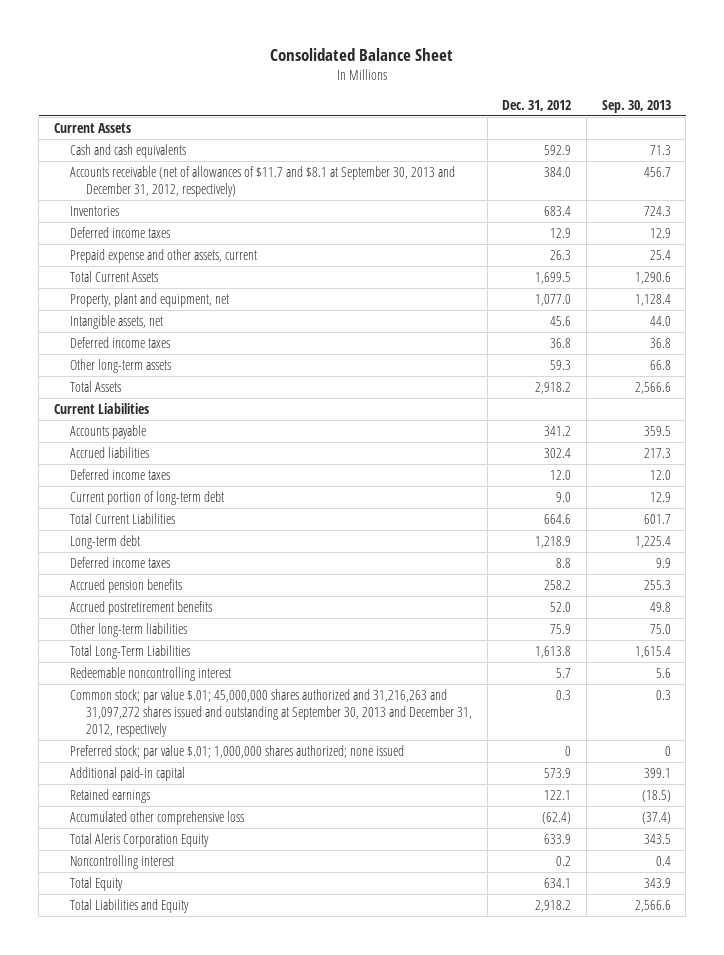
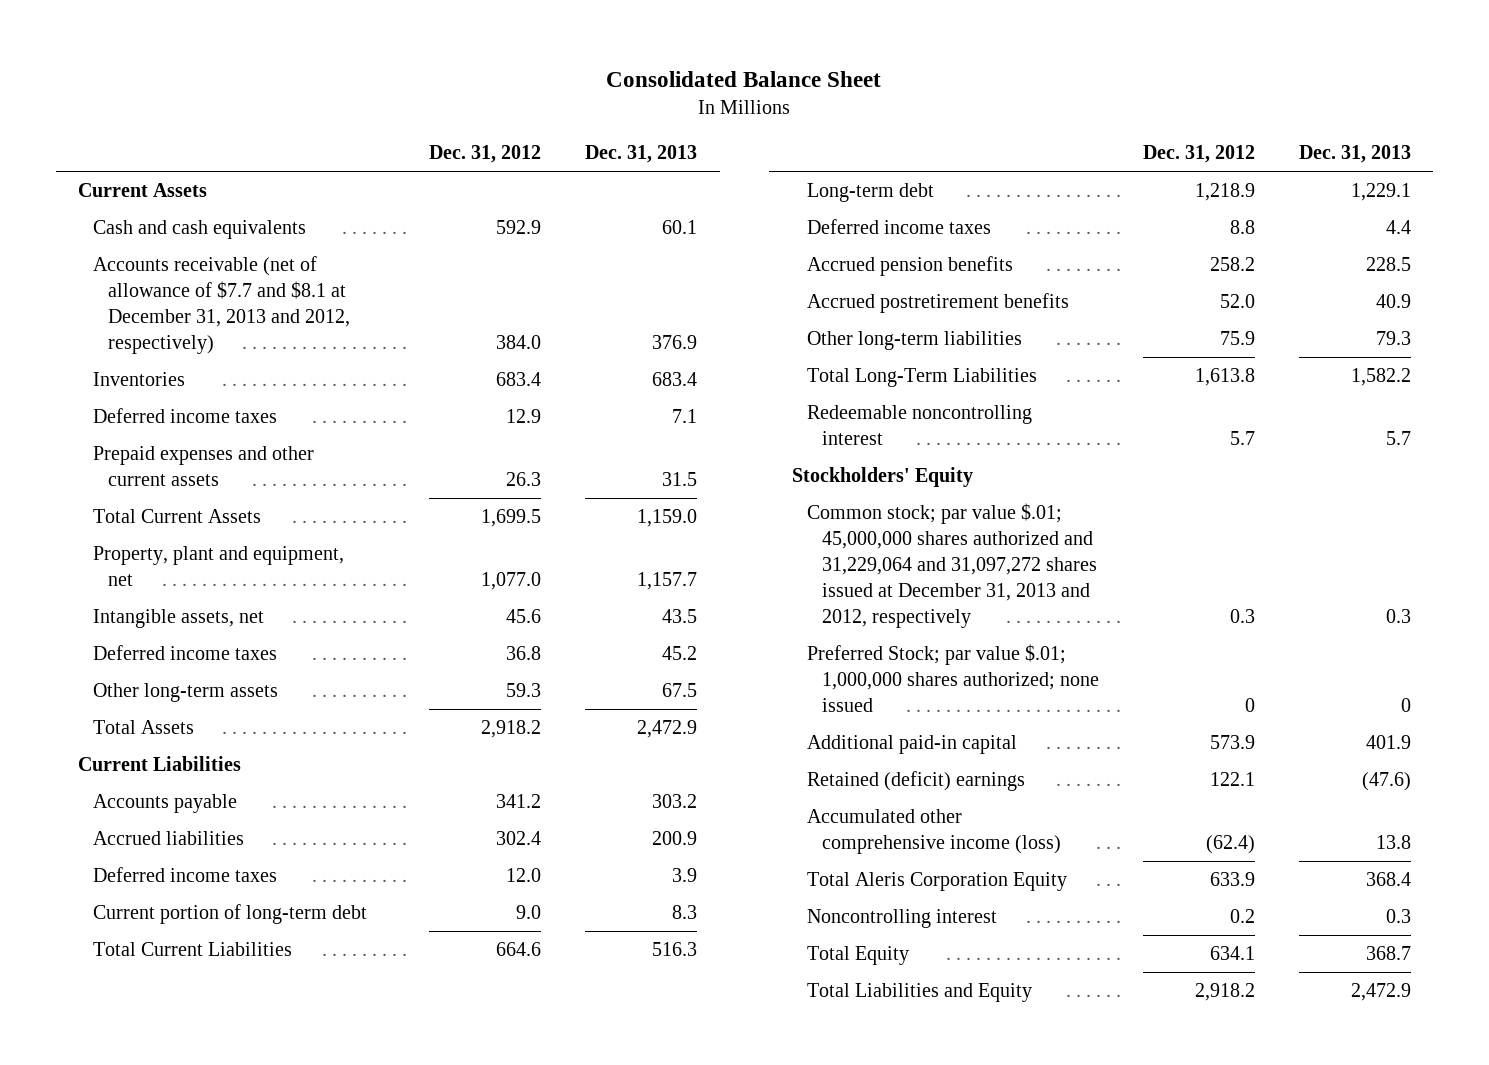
[601,100,671,114] Sep. 30, 2013 -> none
none -> [585,144,698,163] Dec. 31, 2013
[70,165,456,198] Accounts receivable (net of allowances of $11.7 and $8.1 at September 30, 2013 and December 31, 2012, respectively) -> [92,256,350,354] Accounts receivable (net of allowance of $7.7 and $8.1 at December 31, 2013 and 2012, respectively)
[70,248,258,263] Prepaid expense and other assets, current -> [92,446,314,486] Prepaid expenses and other current assets
none -> [791,467,973,488] Stockholders' Equity
[70,688,473,738] Common stock; par value $.01; 45,000,000 shares authorized and 31,216,263 and 31,097,272 shares issued and outstanding at September 30, 2013 and December 31, 2012, respectively -> [806,503,1097,628] Common stock; par value $.01; 45,000,000 shares authorized and 31,229,064 and 31,097,272 shares issued at December 31, 2013 and 2012, respectively
[70,744,405,759] Preferred stock; par value $.01; 1,000,000 shares authorized; none issued -> [806,644,1099,712] Preferred Stock; par value $.01; 1,000,000 shares authorized; none issued
[70,788,151,803] Retained earnings -> [806,771,1025,792] Retained (deficit) earnings
[70,810,245,825] Accumulated other comprehensive loss -> [806,809,1061,854] Accumulated other comprehensive income (loss)

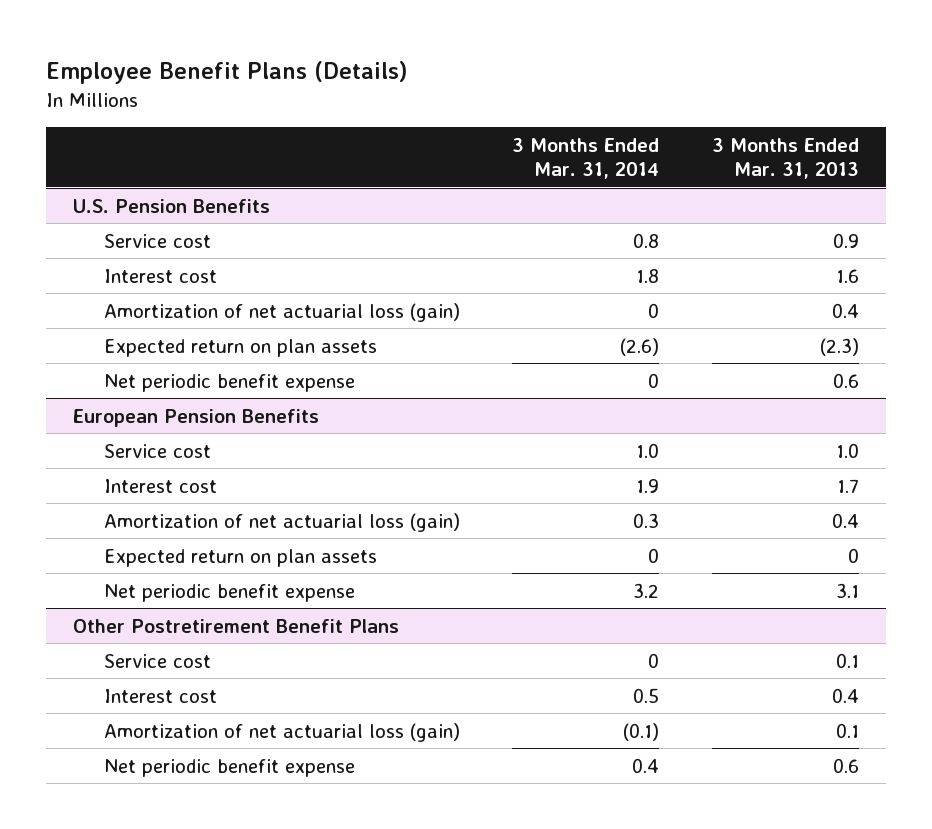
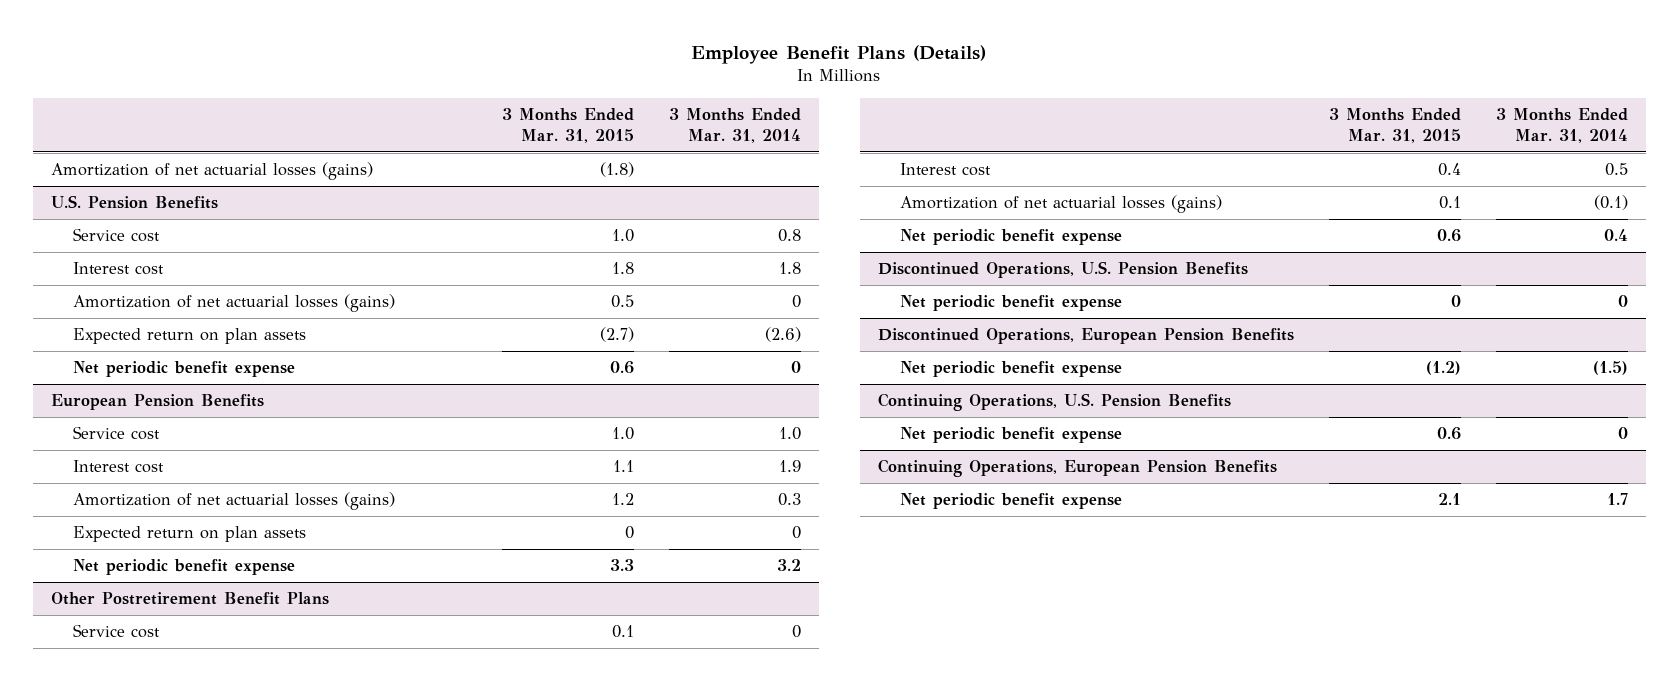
[712,138,860,180] 3 Months Ended Mar. 31, 2013 -> none
none -> [501,107,634,144] 3 Months Ended Mar. 31, 2015
none -> [50,162,373,181] Amortization of net actuarial losses (gains)
[103,302,460,322] Amortization of net actuarial loss (gain) -> [72,294,395,313] Amortization of net actuarial losses (gains)
[103,512,460,532] Amortization of net actuarial loss (gain) -> [72,492,395,511] Amortization of net actuarial losses (gains)
[103,722,460,742] Amortization of net actuarial loss (gain) -> [900,195,1223,214] Amortization of net actuarial losses (gains)
none -> [877,261,1248,279] Discontinued Operations, U.S. Pension Benefits
none -> [900,295,1123,312] Net periodic benefit expense
none -> [877,328,1294,345] Discontinued Operations, European Pension Benefits
none -> [900,361,1123,378] Net periodic benefit expense
none -> [877,393,1231,412] Continuing Operations, U.S. Pension Benefits
none -> [900,427,1123,444] Net periodic benefit expense
none -> [877,459,1277,478] Continuing Operations, European Pension Benefits
none -> [900,493,1123,510] Net periodic benefit expense

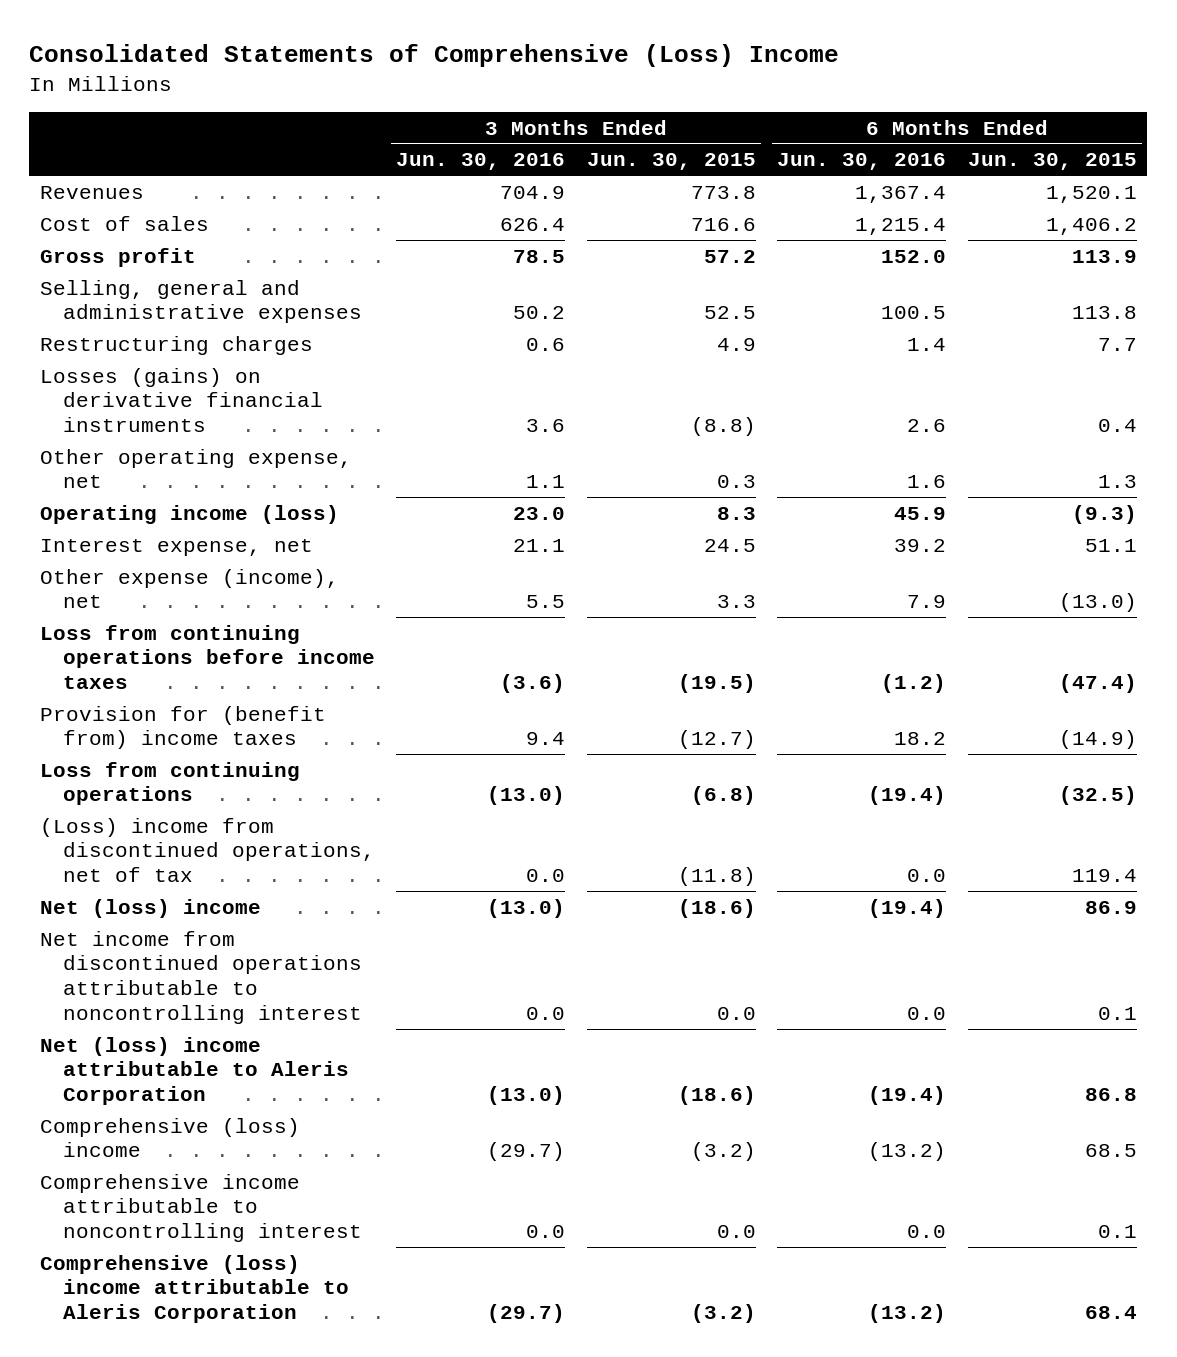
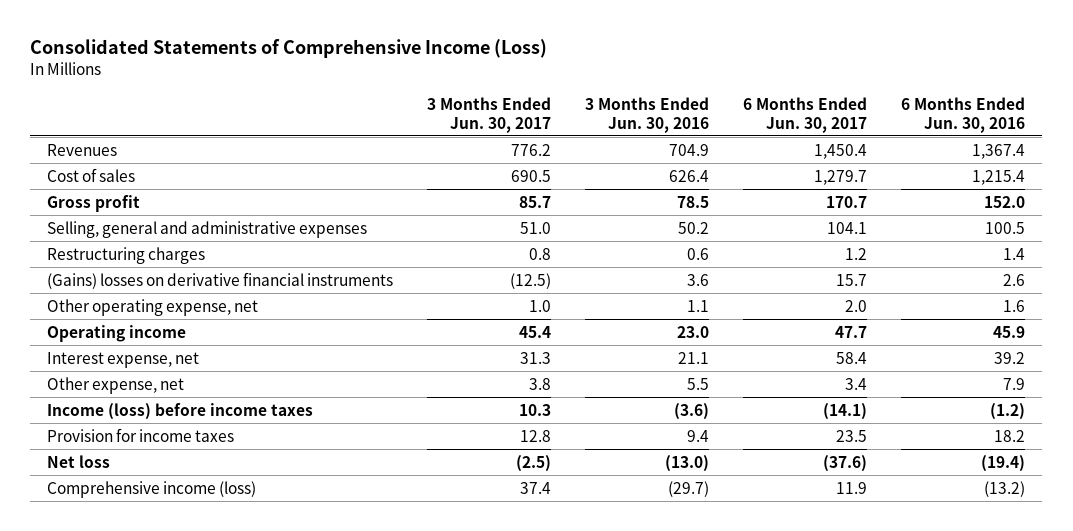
[29,44,840,68] Consolidated Statements of Comprehensive (Loss) Income -> [30,39,548,59] Consolidated Statements of Comprehensive Income (Loss)
[586,153,756,171] Jun. 30, 2015 -> none
[967,153,1137,171] Jun. 30, 2015 -> none
none -> [427,96,552,133] 3 Months Ended Jun. 30, 2017
none -> [743,96,868,133] 6 Months Ended Jun. 30, 2017
[40,367,323,433] Losses (gains) on derivative financial instruments -> [47,271,394,289] (Gains) losses on derivative financial instruments
[40,504,340,524] Operating income (loss) -> [47,324,187,342] Operating income
[40,761,301,806] Loss from continuing operations -> none
[40,817,375,883] (Loss) income from discontinued operations, net of tax -> none
[40,930,362,1024] Net income from discontinued operations attributable to noncontrolling interest -> none
[40,1036,349,1106] Net (loss) income attributable to Aleris Corporation -> none
[40,1173,362,1243] Comprehensive income attributable to noncontrolling interest -> none
[40,1254,349,1324] Comprehensive (loss) income attributable to Aleris Corporation -> none
[40,568,340,609] Other expense (income), net -> [47,376,185,394] Other expense, net
[40,624,375,690] Loss from continuing operations before income taxes -> [47,402,314,420] Income (loss) before income taxes
[40,705,327,750] Provision for (benefit from) income taxes -> [47,427,235,442] Provision for income taxes
[40,898,262,918] Net (loss) income -> [47,454,111,468] Net loss
[40,1117,301,1158] Comprehensive (loss) income -> [47,480,257,498] Comprehensive income (loss)

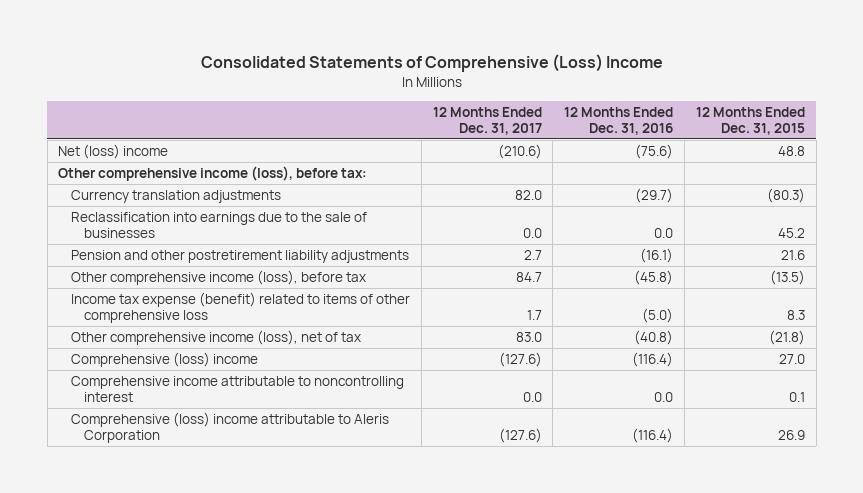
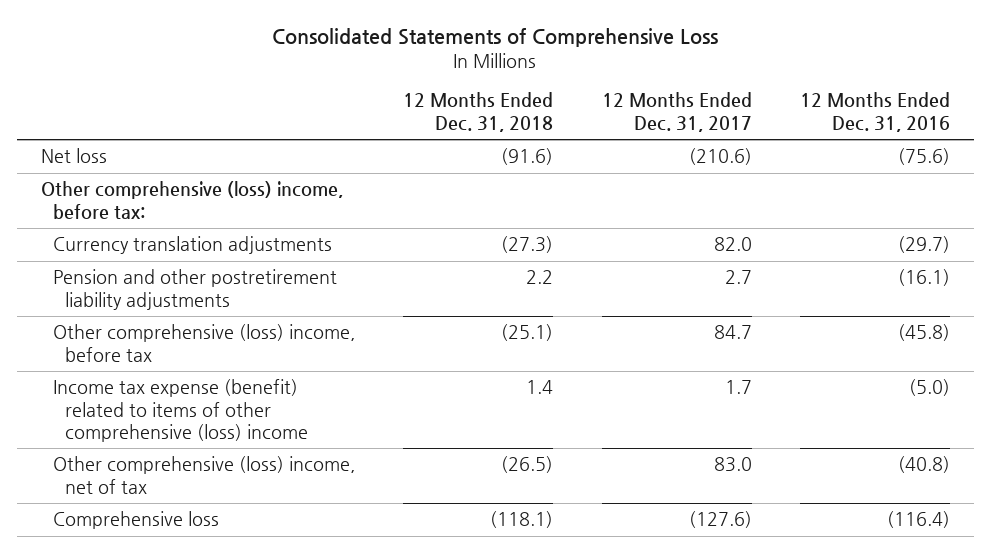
[200,54,663,73] Consolidated Statements of Comprehensive (Loss) Income -> [272,28,719,48] Consolidated Statements of Comprehensive Loss
[695,106,805,135] 12 Months Ended Dec. 31, 2015 -> none
none -> [403,92,554,132] 12 Months Ended Dec. 31, 2018
[58,144,169,160] Net (loss) income -> [40,148,107,164] Net loss
[58,166,368,182] Other comprehensive income (loss), before tax: -> [40,181,343,219] Other comprehensive (loss) income, before tax:
[71,212,368,239] Reclassification into earnings due to the sale of businesses -> none
[71,376,405,403] Comprehensive income attributable to noncontrolling interest -> none
[71,412,390,444] Comprehensive (loss) income attributable to Aleris Corporation -> none
[71,270,367,286] Other comprehensive income (loss), before tax -> [53,324,356,362] Other comprehensive (loss) income, before tax
[71,292,411,324] Income tax expense (benefit) related to items of other comprehensive loss -> [53,379,309,443] Income tax expense (benefit) related to items of other comprehensive (loss) income
[71,330,362,346] Other comprehensive income (loss), net of tax -> [53,456,356,494] Other comprehensive (loss) income, net of tax
[71,352,259,368] Comprehensive (loss) income -> [53,511,220,530] Comprehensive loss

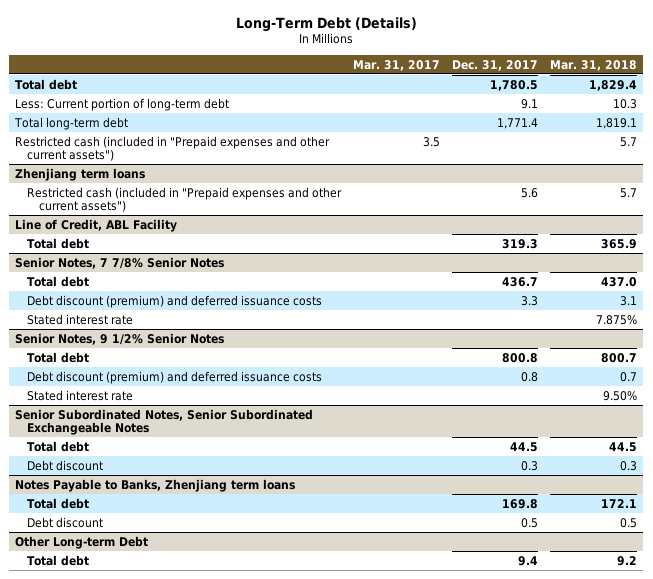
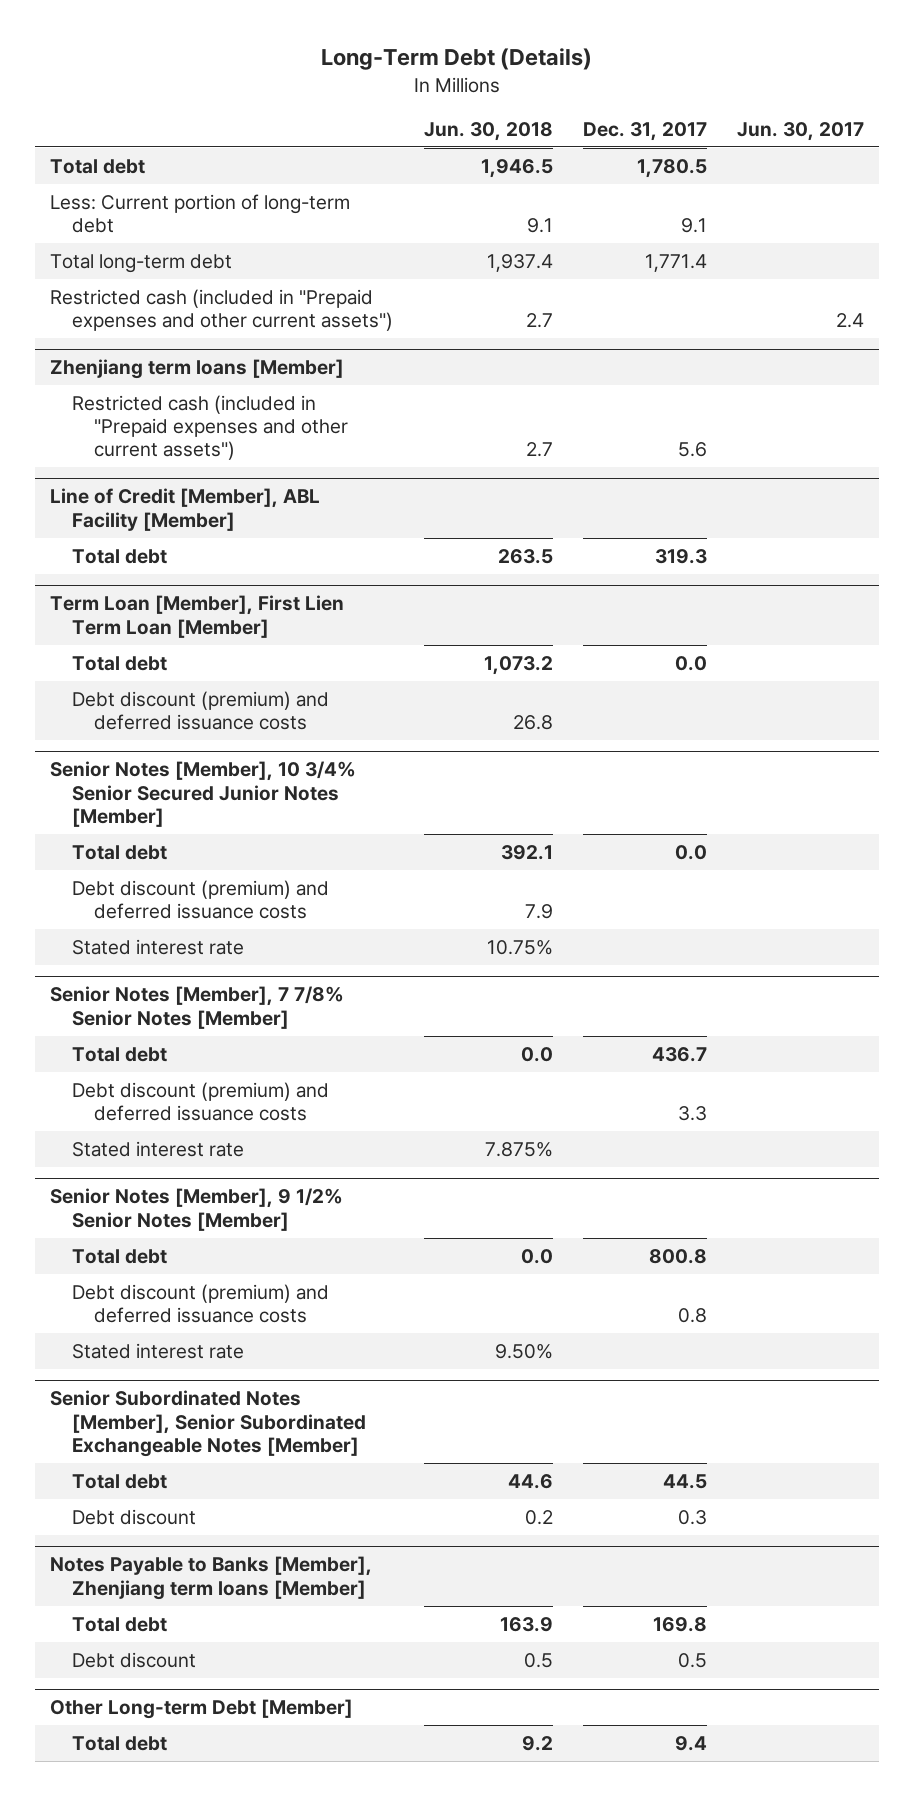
[353,59,441,71] Mar. 31, 2017 -> none
[550,59,638,71] Mar. 31, 2018 -> none
none -> [423,122,553,142] Jun. 30, 2018
none -> [737,122,865,142] Jun. 30, 2017
[15,167,146,181] Zhenjiang term loans -> [50,359,345,380] Zhenjiang term loans [Member]
[15,218,178,232] Line of Credit, ABL Facility -> [50,488,321,531] Line of Credit [Member], ABL Facility [Member]
none -> [50,595,345,638] Term Loan [Member], First Lien Term Loan [Member]
none -> [72,655,168,671] Total debt
none -> [72,690,330,731] Debt discount (premium) and deferred issuance costs
none -> [50,761,357,828] Senior Notes [Member], 10 3/4% Senior Secured Junior Notes [Member]
none -> [72,844,168,860] Total debt
none -> [72,879,330,920] Debt discount (premium) and deferred issuance costs
none -> [72,938,245,955] Stated interest rate
[15,256,225,269] Senior Notes, 7 7/8% Senior Notes -> [50,986,345,1029] Senior Notes [Member], 7 7/8% Senior Notes [Member]
[15,332,225,345] Senior Notes, 9 1/2% Senior Notes -> [50,1188,344,1231] Senior Notes [Member], 9 1/2% Senior Notes [Member]
[15,408,314,436] Senior Subordinated Notes, Senior Subordinated Exchangeable Notes -> [50,1390,367,1458] Senior Subordinated Notes [Member], Senior Subordinated Exchangeable Notes [Member]
[15,478,296,492] Notes Payable to Banks, Zhenjiang term loans -> [50,1556,373,1600] Notes Payable to Banks [Member], Zhenjiang term loans [Member]
[15,535,149,549] Other Long-term Debt -> [50,1699,354,1720] Other Long-term Debt [Member]

